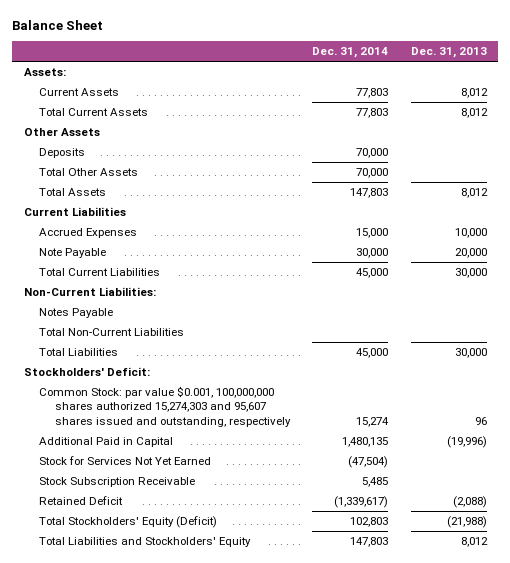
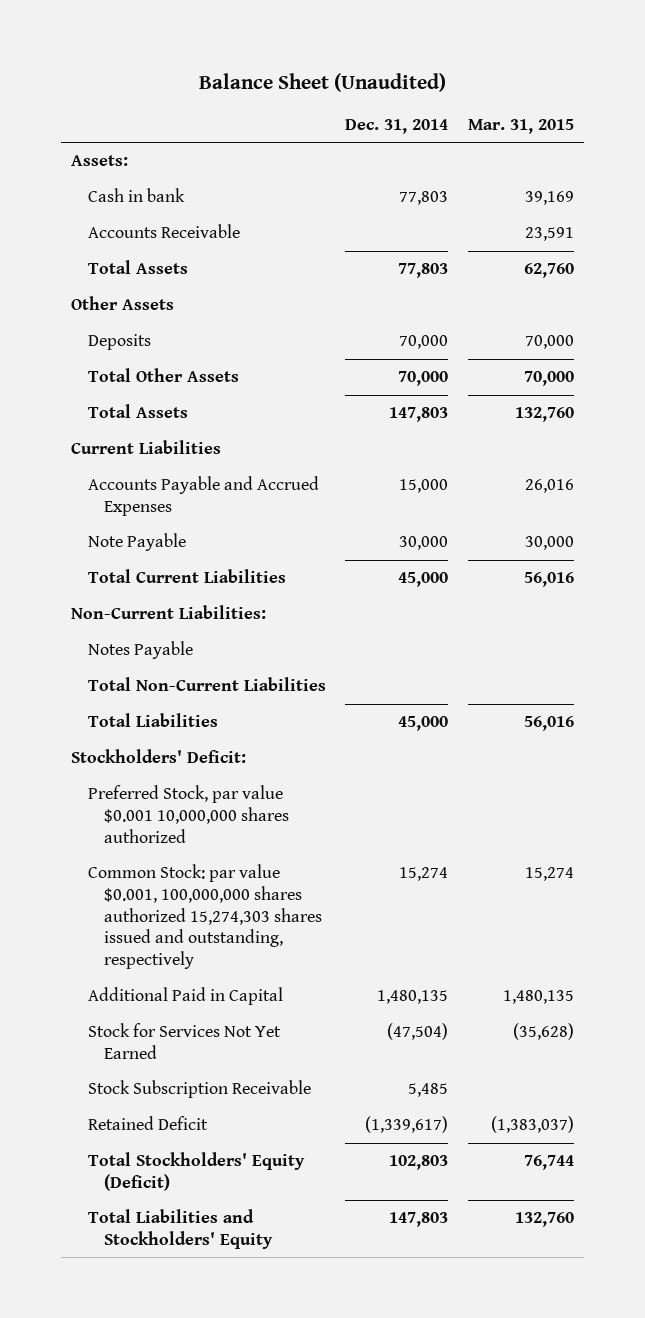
[12,19,104,30] Balance Sheet -> [198,72,446,92] Balance Sheet (Unaudited)
[410,47,487,59] Dec. 31, 2013 -> none
none -> [468,118,575,134] Mar. 31, 2015
[39,88,120,97] Current Assets -> [87,188,185,203] Cash in bank
none -> [87,224,240,239] Accounts Receivable
[39,108,149,117] Total Current Assets -> [87,260,188,275] Total Assets
[39,228,138,239] Accrued Expenses -> none
none -> [87,476,319,517] Accounts Payable and Accrued Expenses
none -> [87,785,290,843] Preferred Stock, par value $0.001 10,000,000 shares authorized
[39,386,291,427] Common Stock: par value $0.001, 100,000,000 shares authorized 15,274,303 and 95,607 shares issued and outstanding, respectively -> [87,864,323,970] Common Stock: par value $0.001, 100,000,000 shares authorized 15,274,303 shares issued and outstanding, respectively

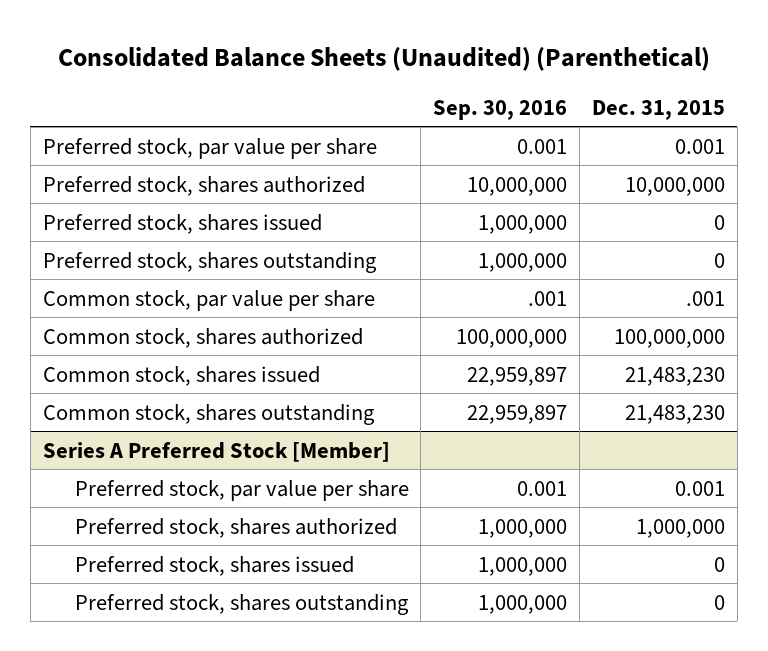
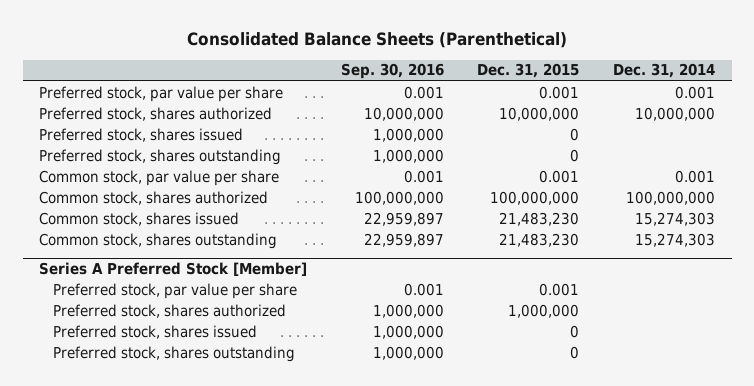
[57,46,710,71] Consolidated Balance Sheets (Unaudited) (Parenthetical) -> [187,32,568,49] Consolidated Balance Sheets (Parenthetical)
none -> [613,63,716,79] Dec. 31, 2014
[528,290,568,306] .001 -> [403,169,444,183] 0.001
[685,290,725,306] .001 -> [539,169,580,183] 0.001

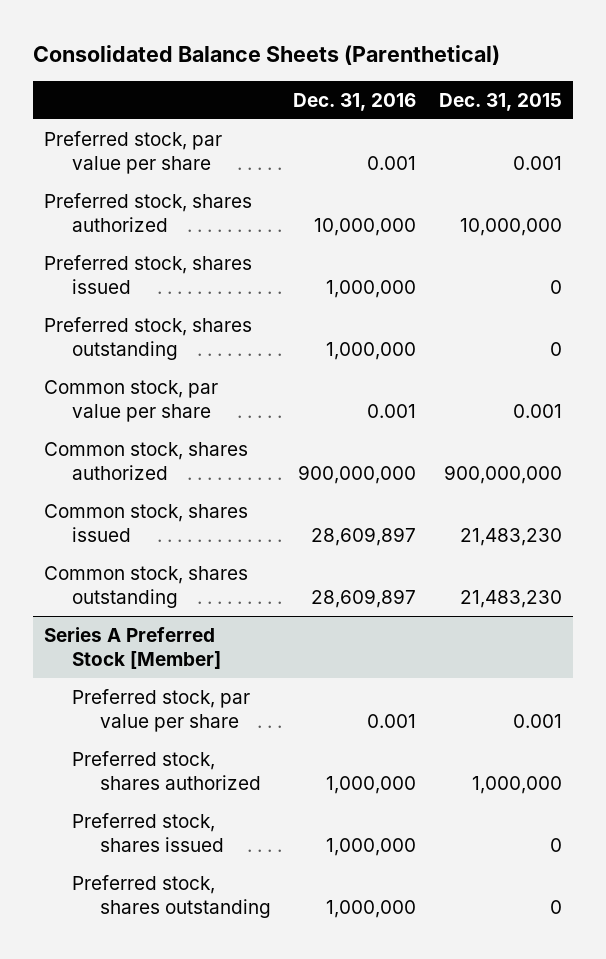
[340,63,444,80] Sep. 30, 2016 -> none
[613,63,716,79] Dec. 31, 2014 -> none
none -> [293,92,417,111] Dec. 31, 2016
[490,190,580,205] 100,000,000 -> [444,465,563,485] 900,000,000

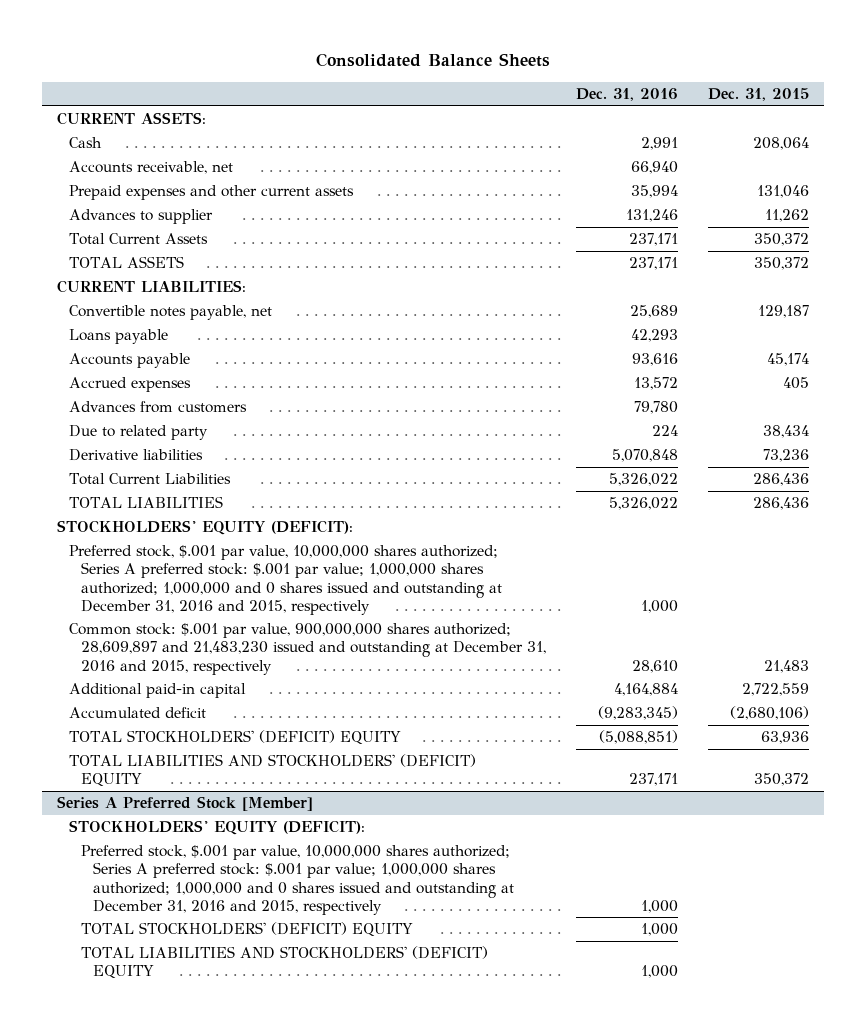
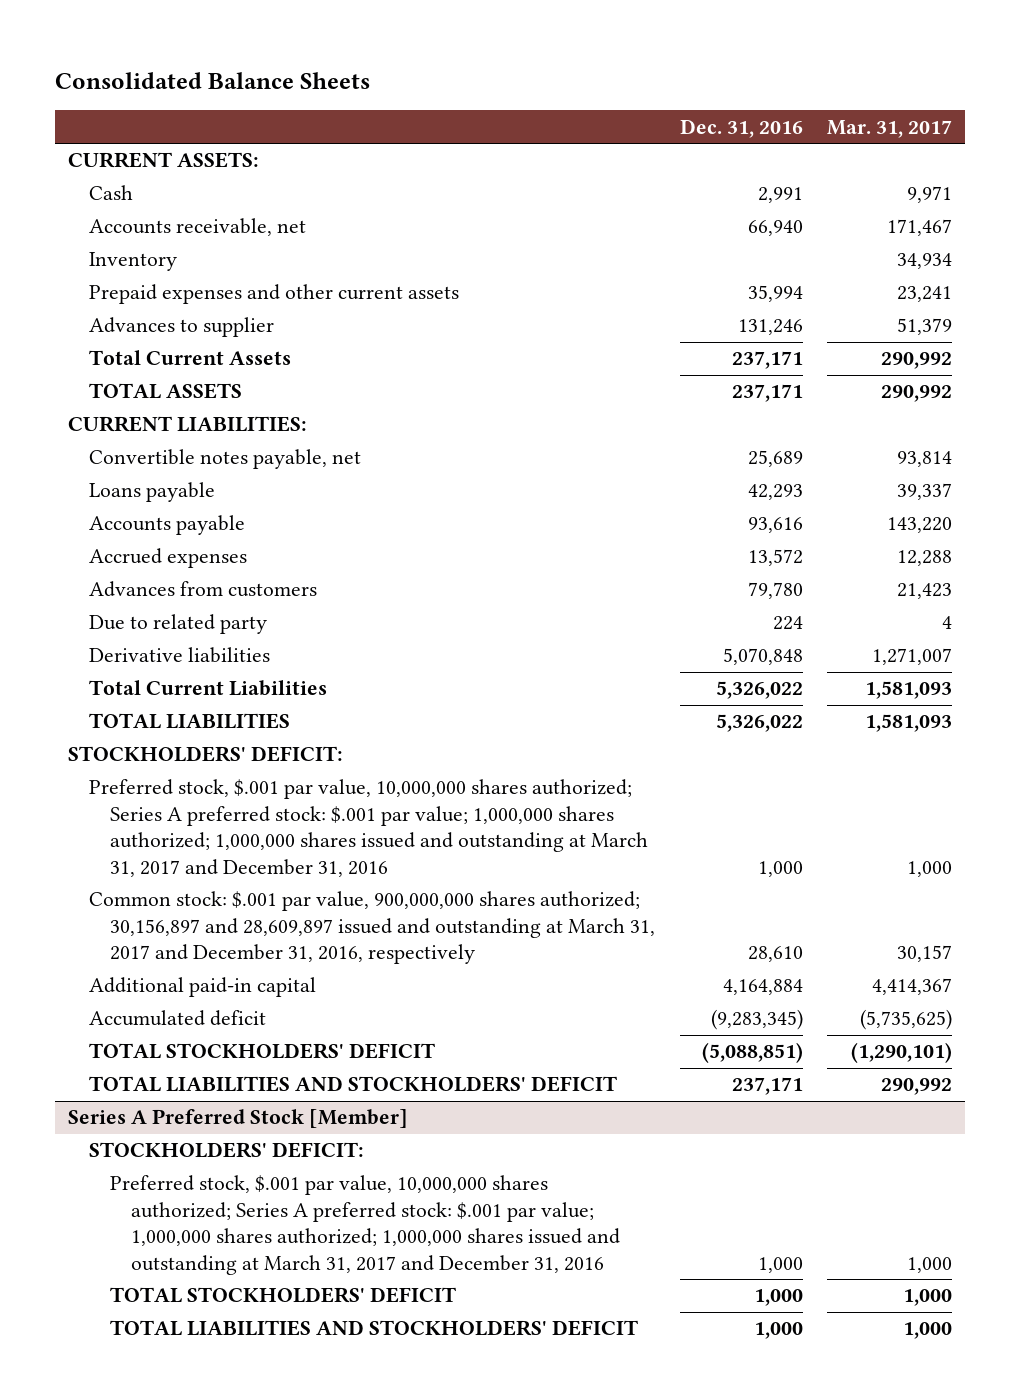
[707,87,809,101] Dec. 31, 2015 -> none
none -> [827,119,953,138] Mar. 31, 2017
none -> [88,252,177,272] Inventory
[57,520,354,536] STOCKHOLDERS' EQUITY (DEFICIT): -> [67,746,343,763] STOCKHOLDERS' DEFICIT:
[69,545,502,615] Preferred stock, $.001 par value, 10,000,000 shares authorized; Series A preferred stock: $.001 par value; 1,000,000 shares authorized; 1,000,000 and 0 shares issued and outstanding at December 31, 2016 and 2015, respectively -> [88,779,648,877] Preferred stock, $.001 par value, 10,000,000 shares authorized; Series A preferred stock: $.001 par value; 1,000,000 shares authorized; 1,000,000 shares issued and outstanding at March 31, 2017 and December 31, 2016
[69,623,546,675] Common stock: $.001 par value, 900,000,000 shares authorized; 28,609,897 and 21,483,230 issued and outstanding at December 31, 2016 and 2015, respectively -> [88,891,655,965] Common stock: $.001 par value, 900,000,000 shares authorized; 30,156,897 and 28,609,897 issued and outstanding at March 31, 2017 and December 31, 2016, respectively
[69,730,402,746] TOTAL STOCKHOLDERS' (DEFICIT) EQUITY -> [88,1043,435,1060] TOTAL STOCKHOLDERS' DEFICIT
[69,754,477,788] TOTAL LIABILITIES AND STOCKHOLDERS' (DEFICIT) EQUITY -> [88,1076,617,1093] TOTAL LIABILITIES AND STOCKHOLDERS' DEFICIT
[69,820,366,836] STOCKHOLDERS' EQUITY (DEFICIT): -> [88,1142,364,1159] STOCKHOLDERS' DEFICIT:
[80,845,514,915] Preferred stock, $.001 par value, 10,000,000 shares authorized; Series A preferred stock: $.001 par value; 1,000,000 shares authorized; 1,000,000 and 0 shares issued and outstanding at December 31, 2016 and 2015, respectively -> [109,1175,620,1275] Preferred stock, $.001 par value, 10,000,000 shares authorized; Series A preferred stock: $.001 par value; 1,000,000 shares authorized; 1,000,000 shares issued and outstanding at March 31, 2017 and December 31, 2016
[80,922,413,938] TOTAL STOCKHOLDERS' (DEFICIT) EQUITY -> [109,1287,456,1304] TOTAL STOCKHOLDERS' DEFICIT
[80,946,488,980] TOTAL LIABILITIES AND STOCKHOLDERS' (DEFICIT) EQUITY -> [109,1320,638,1337] TOTAL LIABILITIES AND STOCKHOLDERS' DEFICIT

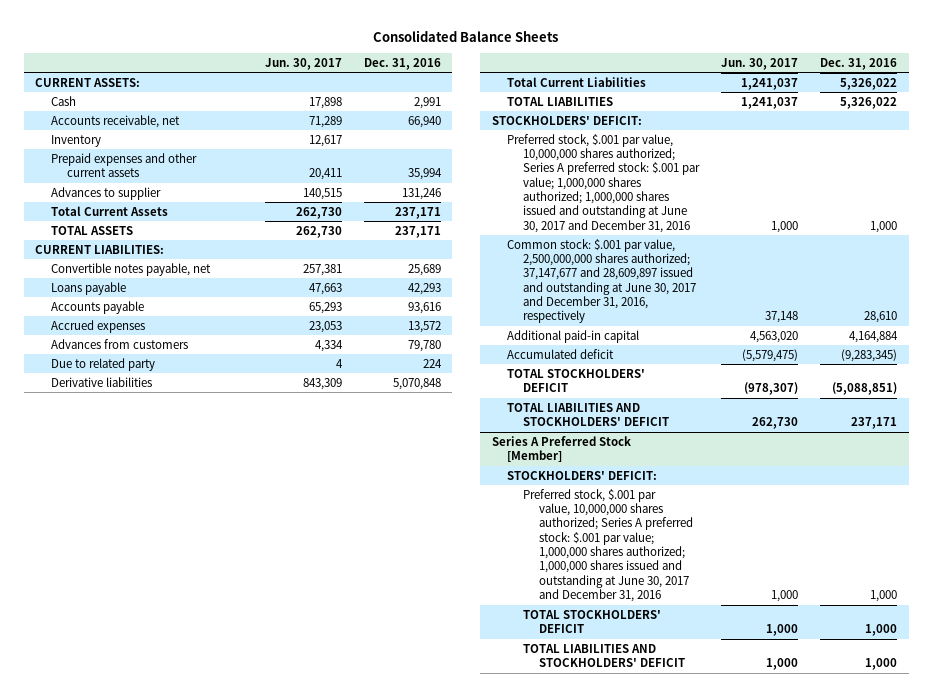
[827,119,953,138] Mar. 31, 2017 -> none
none -> [264,57,342,70] Jun. 30, 2017
[88,779,648,877] Preferred stock, $.001 par value, 10,000,000 shares authorized; Series A preferred stock: $.001 par value; 1,000,000 shares authorized; 1,000,000 shares issued and outstanding at March 31, 2017 and December 31, 2016 -> [507,133,700,233] Preferred stock, $.001 par value, 10,000,000 shares authorized; Series A preferred stock: $.001 par value; 1,000,000 shares authorized; 1,000,000 shares issued and outstanding at June 30, 2017 and December 31, 2016
[88,891,655,965] Common stock: $.001 par value, 900,000,000 shares authorized; 30,156,897 and 28,609,897 issued and outstanding at March 31, 2017 and December 31, 2016, respectively -> [507,238,696,324] Common stock: $.001 par value, 2,500,000,000 shares authorized; 37,147,677 and 28,609,897 issued and outstanding at June 30, 2017 and December 31, 2016, respectively
[109,1175,620,1275] Preferred stock, $.001 par value, 10,000,000 shares authorized; Series A preferred stock: $.001 par value; 1,000,000 shares authorized; 1,000,000 shares issued and outstanding at March 31, 2017 and December 31, 2016 -> [522,488,693,603] Preferred stock, $.001 par value, 10,000,000 shares authorized; Series A preferred stock: $.001 par value; 1,000,000 shares authorized; 1,000,000 shares issued and outstanding at June 30, 2017 and December 31, 2016

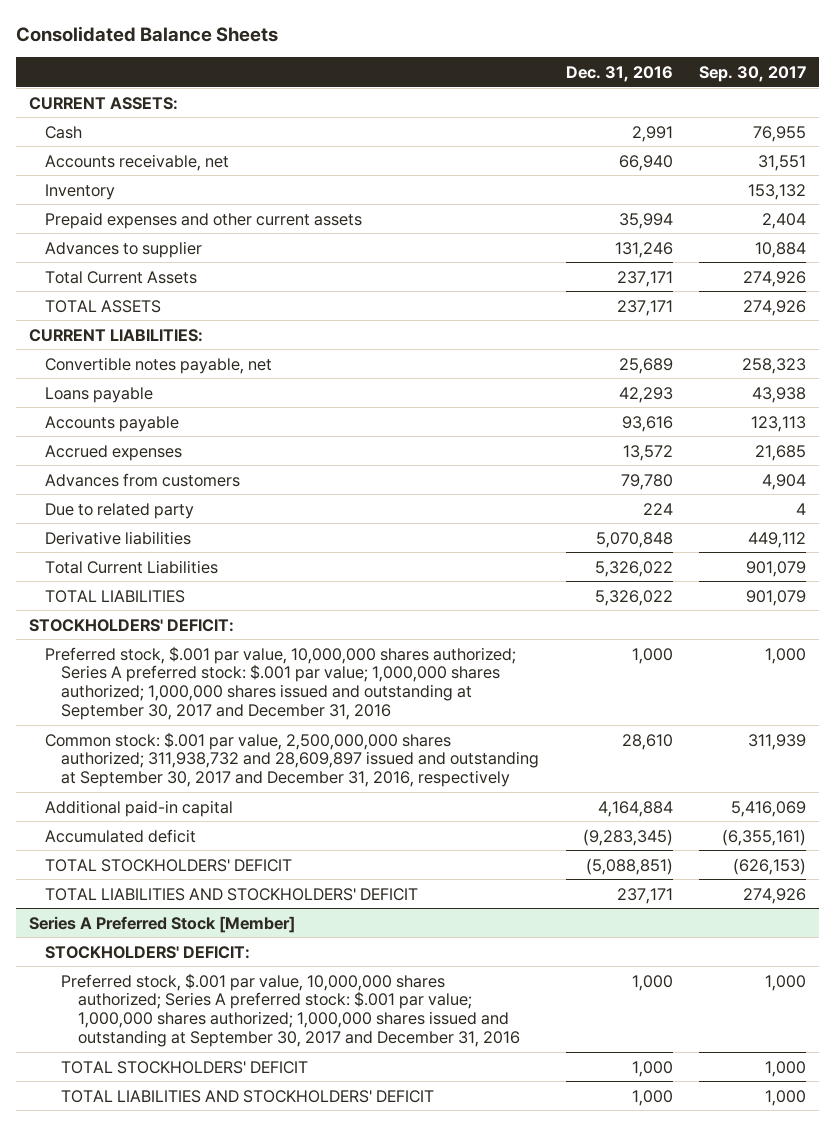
[264,57,342,70] Jun. 30, 2017 -> none
none -> [698,65,806,82] Sep. 30, 2017
[507,133,700,233] Preferred stock, $.001 par value, 10,000,000 shares authorized; Series A preferred stock: $.001 par value; 1,000,000 shares authorized; 1,000,000 shares issued and outstanding at June 30, 2017 and December 31, 2016 -> [45,645,517,721] Preferred stock, $.001 par value, 10,000,000 shares authorized; Series A preferred stock: $.001 par value; 1,000,000 shares authorized; 1,000,000 shares issued and outstanding at September 30, 2017 and December 31, 2016
[507,238,696,324] Common stock: $.001 par value, 2,500,000,000 shares authorized; 37,147,677 and 28,609,897 issued and outstanding at June 30, 2017 and December 31, 2016, respectively -> [45,731,540,788] Common stock: $.001 par value, 2,500,000,000 shares authorized; 311,938,732 and 28,609,897 issued and outstanding at September 30, 2017 and December 31, 2016, respectively
[522,488,693,603] Preferred stock, $.001 par value, 10,000,000 shares authorized; Series A preferred stock: $.001 par value; 1,000,000 shares authorized; 1,000,000 shares issued and outstanding at June 30, 2017 and December 31, 2016 -> [61,972,520,1048] Preferred stock, $.001 par value, 10,000,000 shares authorized; Series A preferred stock: $.001 par value; 1,000,000 shares authorized; 1,000,000 shares issued and outstanding at September 30, 2017 and December 31, 2016

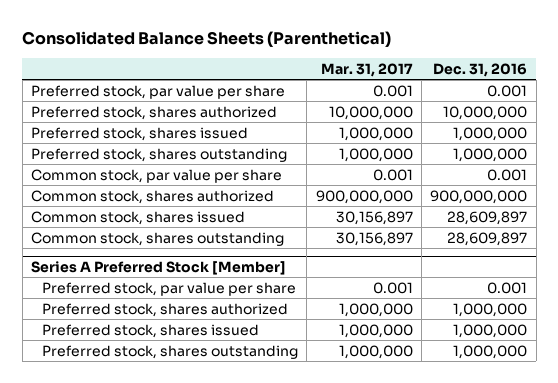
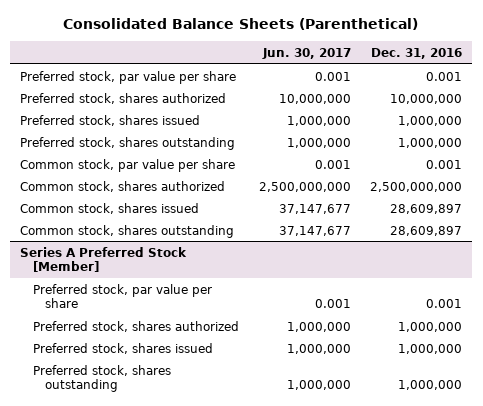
[320,62,413,77] Mar. 31, 2017 -> none
none -> [261,48,351,60] Jun. 30, 2017
[430,189,528,204] 900,000,000 -> [370,181,463,192] 2,500,000,000

